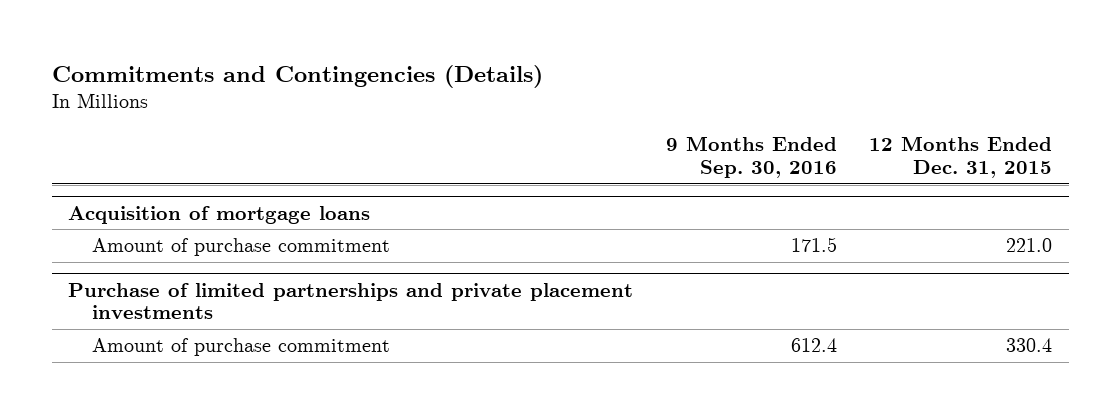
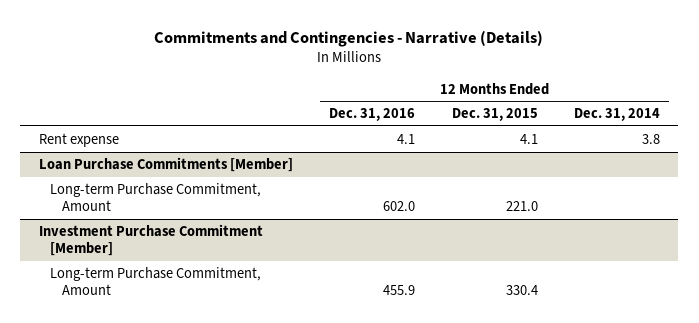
[51,65,543,89] Commitments and Contingencies (Details) -> [154,29,544,47] Commitments and Contingencies - Narrative (Details)
[665,136,837,178] 9 Months Ended Sep. 30, 2016 -> none
none -> [329,108,416,122] Dec. 31, 2016
none -> [573,108,660,122] Dec. 31, 2014
none -> [38,133,119,148] Rent expense
[68,205,371,224] Acquisition of mortgage loans -> [38,157,293,173] Loan Purchase Commitments [Member]
[92,238,391,257] Amount of purchase commitment -> [50,183,262,212] Long-term Purchase Commitment, Amount
[68,282,634,320] Purchase of limited partnerships and private placement investments -> [38,224,263,257] Investment Purchase Commitment [Member]
[92,338,391,357] Amount of purchase commitment -> [50,267,262,296] Long-term Purchase Commitment, Amount

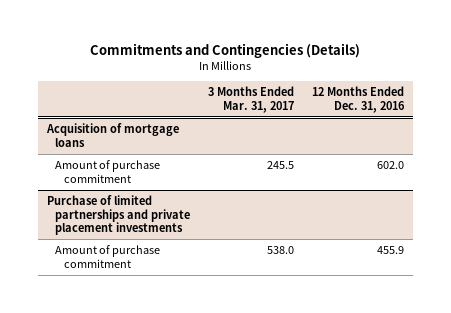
[154,29,544,47] Commitments and Contingencies - Narrative (Details) -> [90,43,361,59] Commitments and Contingencies (Details)
[451,108,538,122] Dec. 31, 2015 -> none
[573,108,660,122] Dec. 31, 2014 -> none
none -> [208,86,295,113] 3 Months Ended Mar. 31, 2017
[38,133,119,148] Rent expense -> none
[38,157,293,173] Loan Purchase Commitments [Member] -> [45,122,179,147] Acquisition of mortgage loans
[50,183,262,212] Long-term Purchase Commitment, Amount -> [55,159,161,183] Amount of purchase commitment
[38,224,263,257] Investment Purchase Commitment [Member] -> [46,194,191,236] Purchase of limited partnerships and private placement investments
[50,267,262,296] Long-term Purchase Commitment, Amount -> [55,244,161,268] Amount of purchase commitment

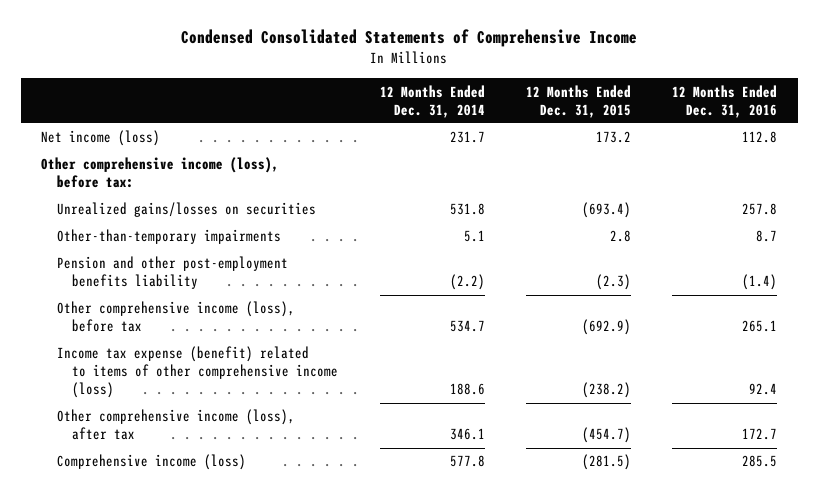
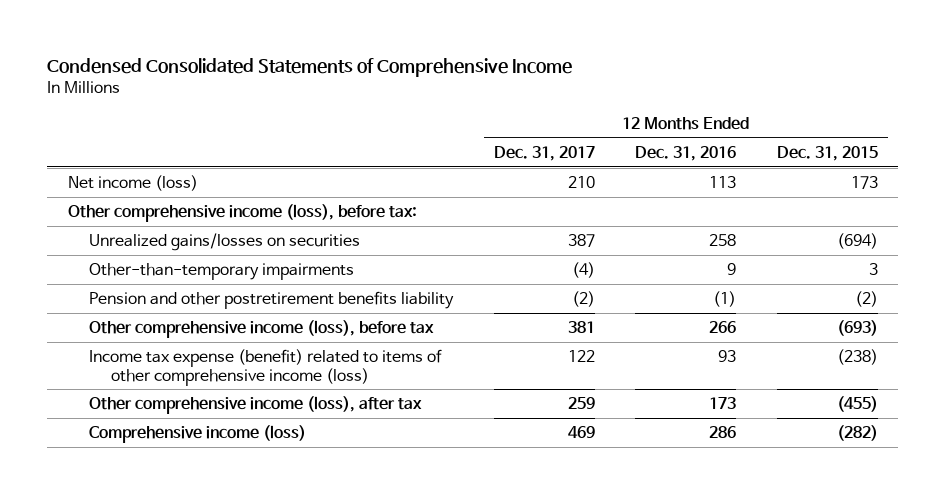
[379,84,485,118] 12 Months Ended Dec. 31, 2014 -> none
none -> [493,145,595,161] Dec. 31, 2017
[595,131,631,144] 173.2 -> [850,176,878,190] 173
[742,131,778,144] 112.8 -> [709,176,737,189] 113
[581,202,631,219] (693.4) -> [836,233,878,250] (694)
[742,203,778,216] 257.8 -> [709,234,737,247] 258
[609,230,631,243] 2.8 -> [868,263,878,276] 3
[756,230,778,243] 8.7 -> [727,263,737,276] 9
[56,256,288,290] Pension and other post-employment benefits liability -> [89,291,455,310] Pension and other postretirement benefits liability
[595,274,631,291] (2.3) -> [854,291,878,308] (2)
[742,274,778,291] (1.4) -> [713,291,737,308] (1)
[581,319,631,336] (692.9) -> [836,320,878,337] (693)
[742,320,778,333] 265.1 -> [709,321,737,334] 266
[581,382,631,399] (238.2) -> [836,349,878,366] (238)
[749,383,778,396] 92.4 -> [718,350,737,363] 93
[581,427,631,444] (454.7) -> [836,396,878,413] (455)
[742,428,778,441] 172.7 -> [709,397,737,410] 173
[581,454,631,471] (281.5) -> [836,425,878,442] (282)
[742,455,778,468] 285.5 -> [709,426,737,439] 286

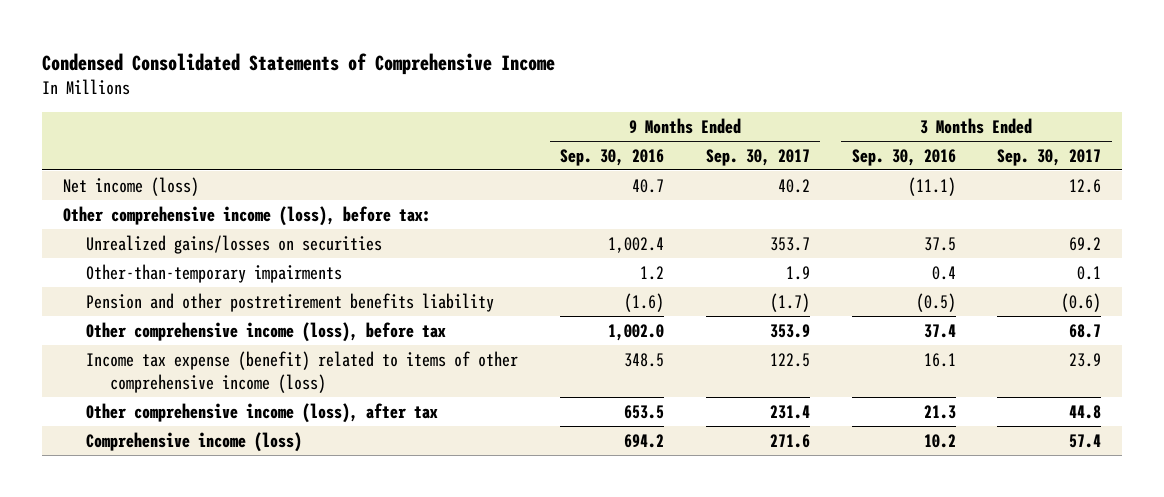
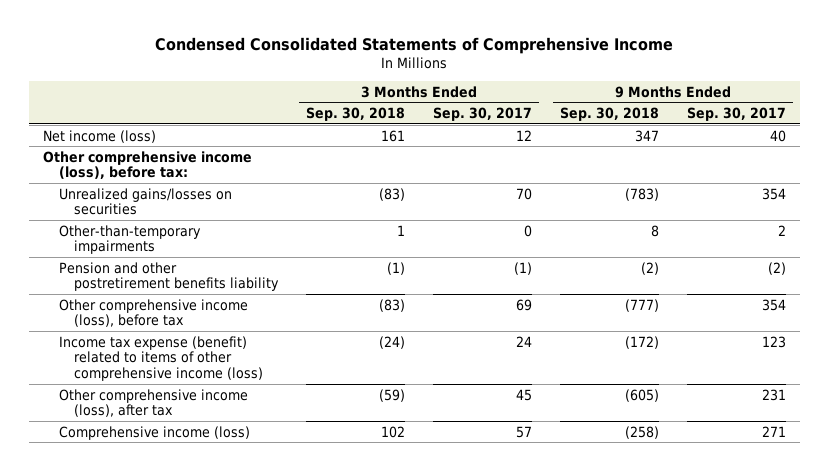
[560,148,665,166] Sep. 30, 2016 -> none
[851,148,956,166] Sep. 30, 2016 -> none
none -> [305,106,405,121] Sep. 30, 2018
none -> [559,106,659,121] Sep. 30, 2018
[777,178,810,193] 40.2 -> [769,129,786,142] 40
[1069,178,1102,193] 12.6 -> [515,129,532,141] 12
[769,236,810,251] 353.7 -> [761,187,786,200] 354
[1069,236,1102,251] 69.2 -> [515,187,532,200] 70
[785,265,810,280] 1.9 -> [777,224,786,236] 2
[1077,265,1102,280] 0.1 -> [523,224,532,237] 0
[769,292,810,312] (1.7) -> [767,261,786,275] (2)
[1061,292,1102,312] (0.6) -> [513,261,532,275] (1)
[769,323,810,338] 353.9 -> [761,298,786,311] 354
[1069,323,1102,338] 68.7 -> [515,298,532,311] 69
[769,352,810,367] 122.5 -> [761,335,786,348] 123
[1069,352,1102,367] 23.9 -> [515,335,532,347] 24
[769,404,810,419] 231.4 -> [761,388,786,401] 231
[1069,404,1102,419] 44.8 -> [515,388,532,401] 45
[769,433,810,448] 271.6 -> [761,425,786,437] 271
[1069,433,1102,448] 57.4 -> [515,425,532,438] 57

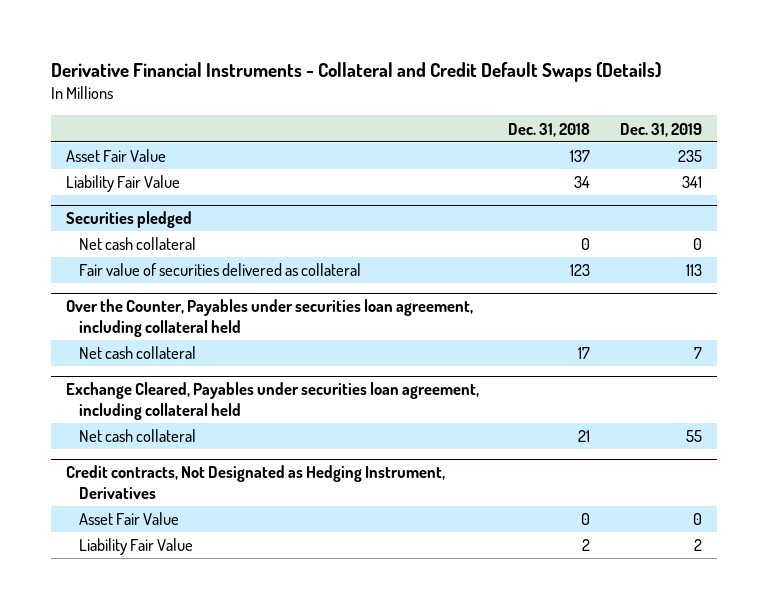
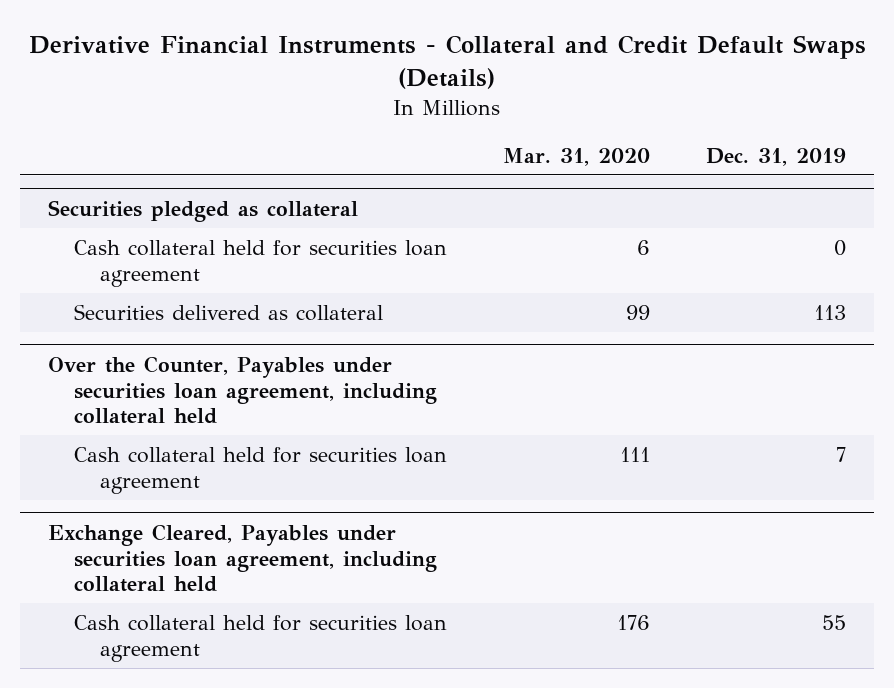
[508,122,591,137] Dec. 31, 2018 -> none
none -> [503,147,651,166] Mar. 31, 2020
[65,149,166,163] Asset Fair Value -> none
[65,175,180,193] Liability Fair Value -> none
[65,211,192,229] Securities pledged -> [48,199,359,222] Securities pledged as collateral
[79,237,197,251] Net cash collateral -> [74,239,448,287] Cash collateral held for securities loan agreement
[79,263,362,277] Fair value of securities delivered as collateral -> [74,303,384,321] Securities delivered as collateral
[79,346,197,360] Net cash collateral -> [74,446,448,494] Cash collateral held for securities loan agreement
[65,465,445,499] Credit contracts, Not Designated as Hedging Instrument, Derivatives -> none
[79,512,180,526] Asset Fair Value -> none
[79,538,194,556] Liability Fair Value -> none
[79,429,197,443] Net cash collateral -> [74,614,448,662] Cash collateral held for securities loan agreement

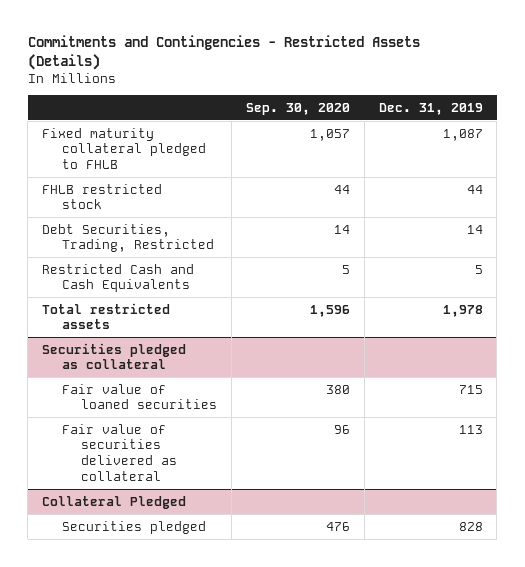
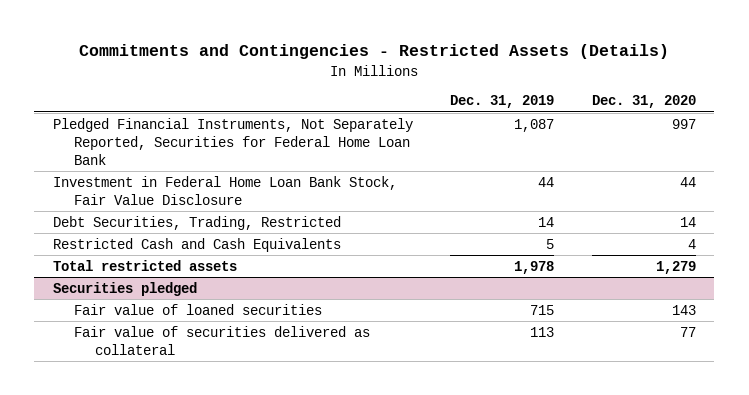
[245,102,350,115] Sep. 30, 2020 -> none
none -> [591,95,696,109] Dec. 31, 2020
[42,127,206,170] Fixed maturity collateral pledged to FHLB -> [52,117,413,165] Pledged Financial Instruments, Not Separately Reported, Securities for Federal Home Loan Bank
[42,183,163,210] FHLB restricted stock -> [52,175,397,205] Investment in Federal Home Loan Bank Stock, Fair Value Disclosure
[42,342,187,370] Securities pledged as collateral -> [52,281,197,296] Securities pledged
[42,495,187,509] Collateral Pledged -> none
[61,520,206,534] Securities pledged -> none

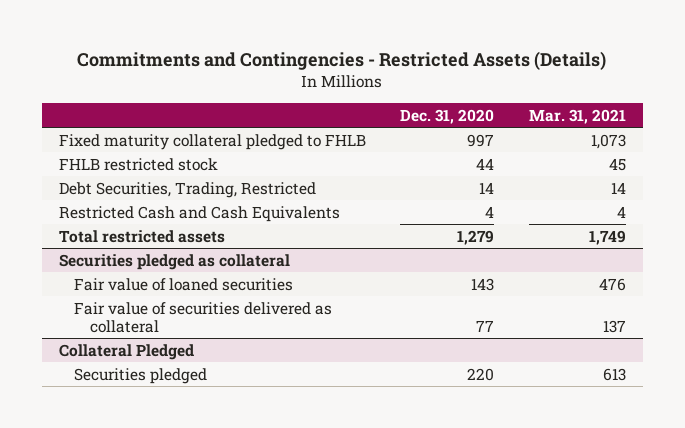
[450,95,555,109] Dec. 31, 2019 -> none
none -> [528,108,626,124] Mar. 31, 2021
[52,117,413,165] Pledged Financial Instruments, Not Separately Reported, Securities for Federal Home Loan Bank -> [59,133,367,150] Fixed maturity collateral pledged to FHLB
[52,175,397,205] Investment in Federal Home Loan Bank Stock, Fair Value Disclosure -> [59,157,219,171] FHLB restricted stock
[52,281,197,296] Securities pledged -> [59,253,291,270] Securities pledged as collateral
none -> [59,343,195,360] Collateral Pledged
none -> [74,367,208,384] Securities pledged

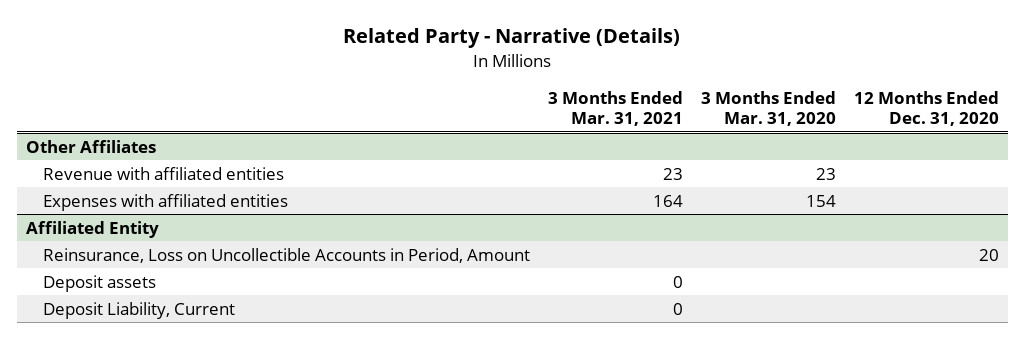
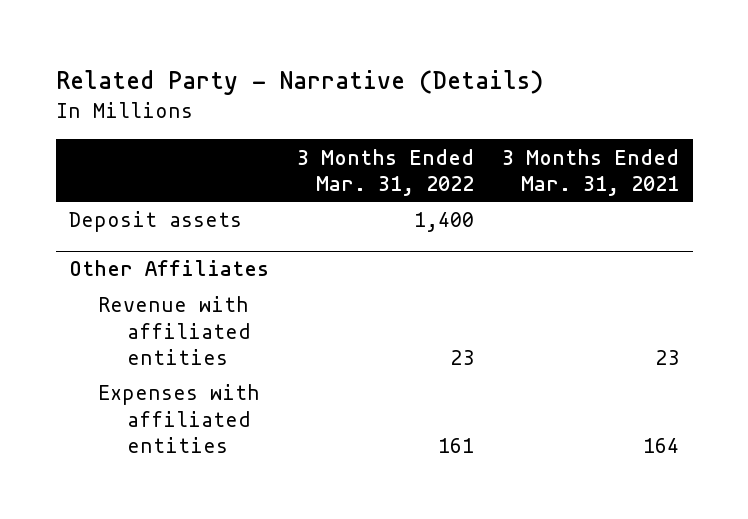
[700,90,836,127] 3 Months Ended Mar. 31, 2020 -> none
[853,90,999,127] 12 Months Ended Dec. 31, 2020 -> none
none -> [297,148,475,196] 3 Months Ended Mar. 31, 2022
none -> [69,211,243,233] Deposit assets
[25,220,159,238] Affiliated Entity -> none
[42,247,530,263] Reinsurance, Loss on Uncollectible Accounts in Period, Amount -> none
[42,274,156,292] Deposit assets -> none
[42,301,235,319] Deposit Liability, Current -> none

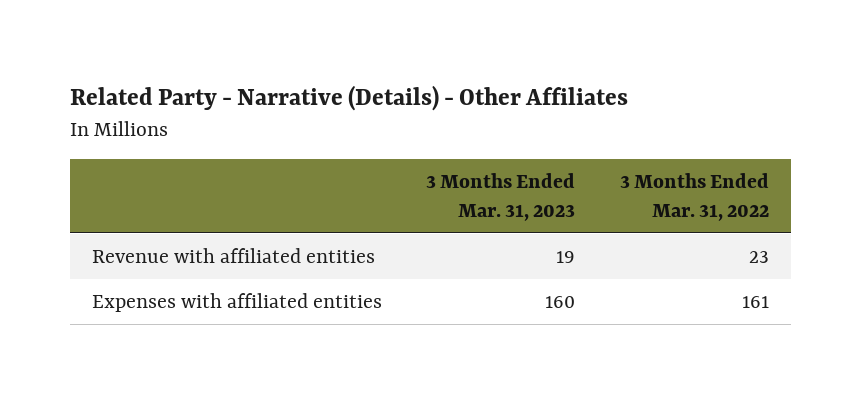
[55,69,543,95] Related Party - Narrative (Details) -> [69,85,628,112] Related Party - Narrative (Details) - Other Affiliates
[501,148,679,196] 3 Months Ended Mar. 31, 2021 -> none
none -> [426,172,576,221] 3 Months Ended Mar. 31, 2023
[69,211,243,233] Deposit assets -> none
[69,260,270,277] Other Affiliates -> none

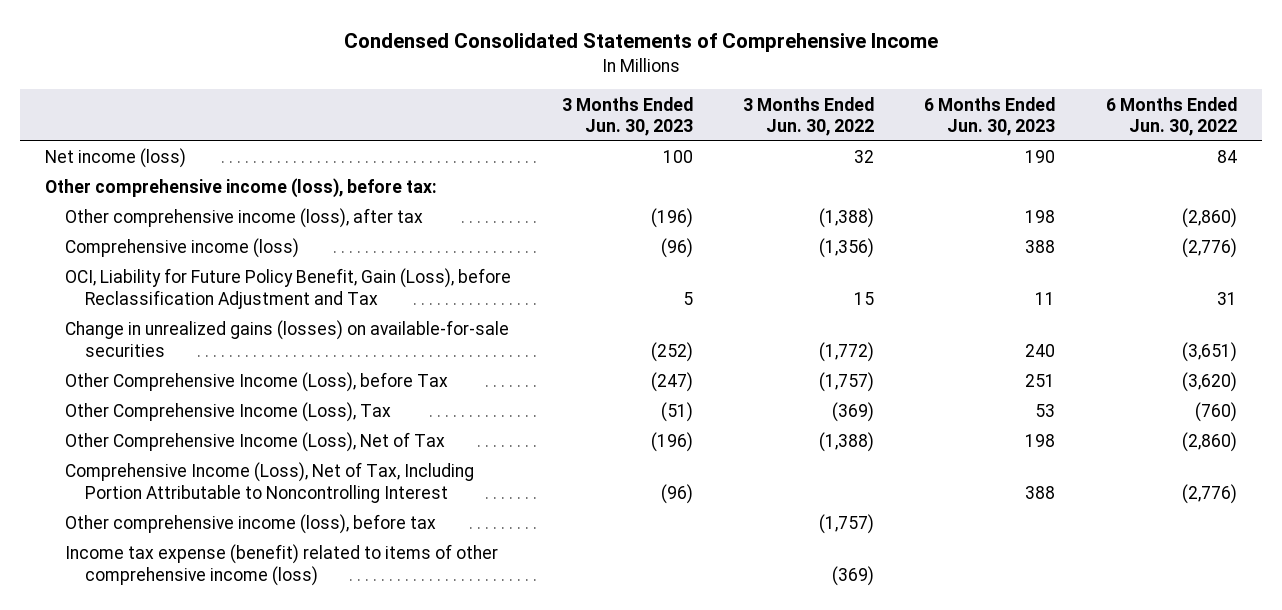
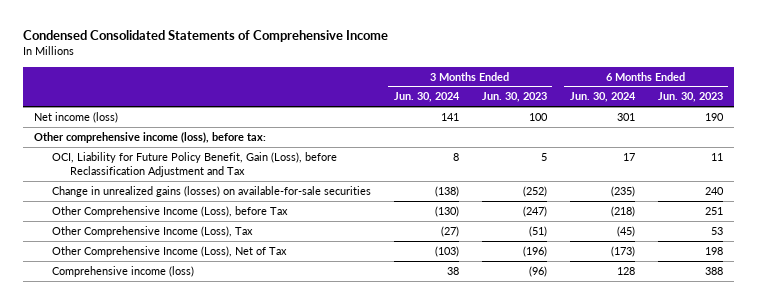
[742,96,874,137] 3 Months Ended Jun. 30, 2022 -> none
[1105,96,1237,137] 6 Months Ended Jun. 30, 2022 -> none
none -> [393,92,460,103] Jun. 30, 2024
none -> [569,92,636,103] Jun. 30, 2024
[65,208,424,229] Other comprehensive income (loss), after tax -> none
[65,462,475,503] Comprehensive Income (Loss), Net of Tax, Including Portion Attributable to Noncontrolling Interest -> none
[65,514,437,535] Other comprehensive income (loss), before tax -> none
[65,544,499,586] Income tax expense (benefit) related to items of other comprehensive income (loss) -> none
[65,238,300,259] Comprehensive income (loss) -> [51,265,194,277] Comprehensive income (loss)

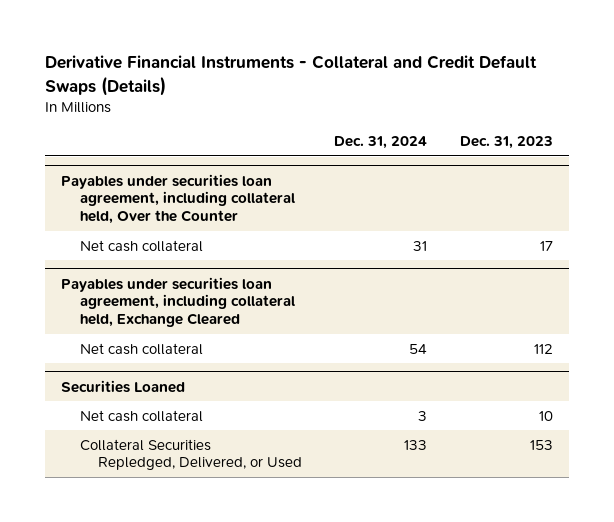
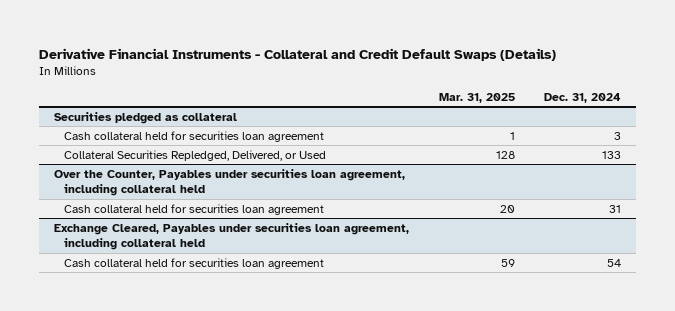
[459,136,553,150] Dec. 31, 2023 -> none
none -> [438,93,515,104] Mar. 31, 2025
[61,173,295,225] Payables under securities loan agreement, including collateral held, Over the Counter -> none
[61,276,295,328] Payables under securities loan agreement, including collateral held, Exchange Cleared -> none
[79,342,203,355] Net cash collateral -> none
[61,379,186,393] Securities Loaned -> none
[79,409,203,422] Net cash collateral -> none
none -> [54,111,238,124] Securities pledged as collateral
[79,239,203,252] Net cash collateral -> [64,130,325,142] Cash collateral held for securities loan agreement
[413,240,428,251] 31 -> [614,131,622,140] 3
none -> [54,168,406,197] Over the Counter, Payables under securities loan agreement, including collateral held
none -> [64,203,325,215] Cash collateral held for securities loan agreement
none -> [54,222,410,251] Exchange Cleared, Payables under securities loan agreement, including collateral held
none -> [64,257,325,269] Cash collateral held for securities loan agreement

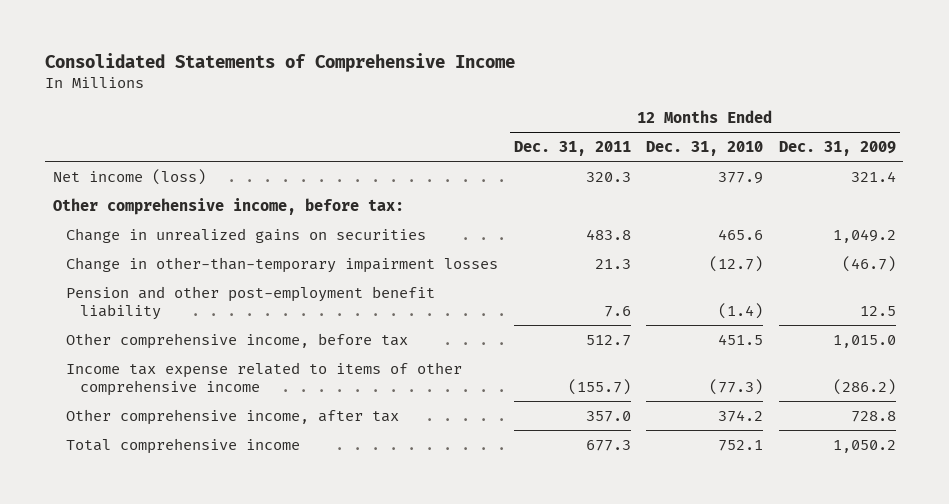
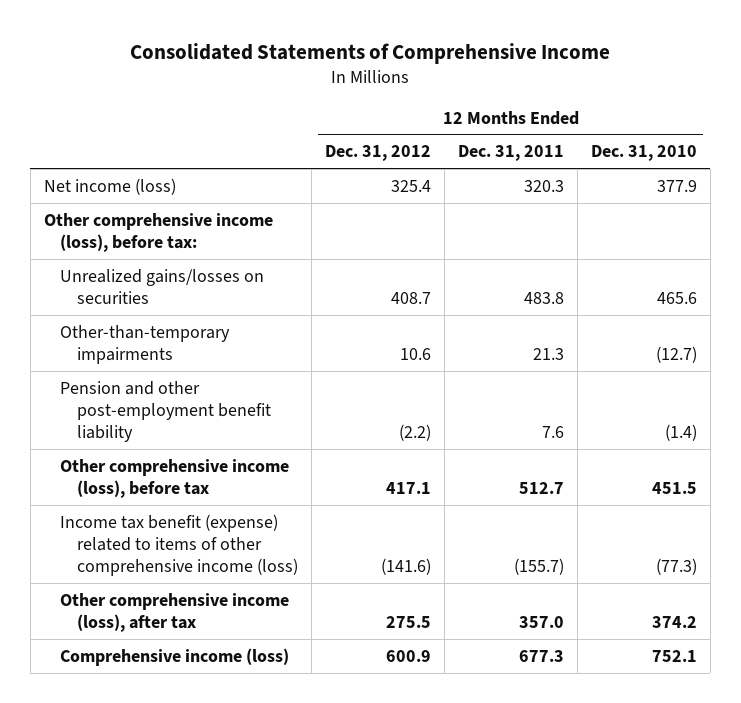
[778,140,896,156] Dec. 31, 2009 -> none
none -> [324,145,431,162] Dec. 31, 2012
[53,197,405,215] Other comprehensive income, before tax: -> [43,212,273,252] Other comprehensive income (loss), before tax:
[66,227,427,243] Change in unrealized gains on securities -> [60,268,265,304] Unrealized gains/losses on securities
[66,256,499,273] Change in other-than-temporary impairment losses -> [60,324,231,364] Other-than-temporary impairments
[66,332,409,349] Other comprehensive income, before tax -> [60,458,290,498] Other comprehensive income (loss), before tax
[66,361,463,397] Income tax expense related to items of other comprehensive income -> [60,513,298,577] Income tax benefit (expense) related to items of other comprehensive income (loss)
[66,408,400,425] Other comprehensive income, after tax -> [60,592,290,632] Other comprehensive income (loss), after tax
[66,437,301,454] Total comprehensive income -> [60,647,290,666] Comprehensive income (loss)

